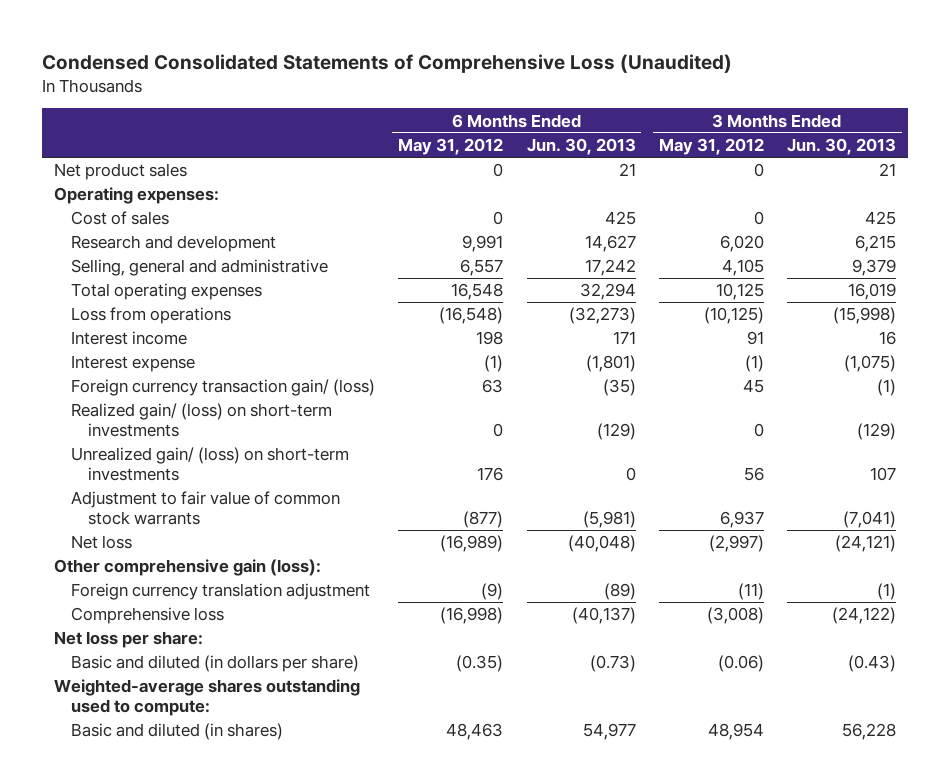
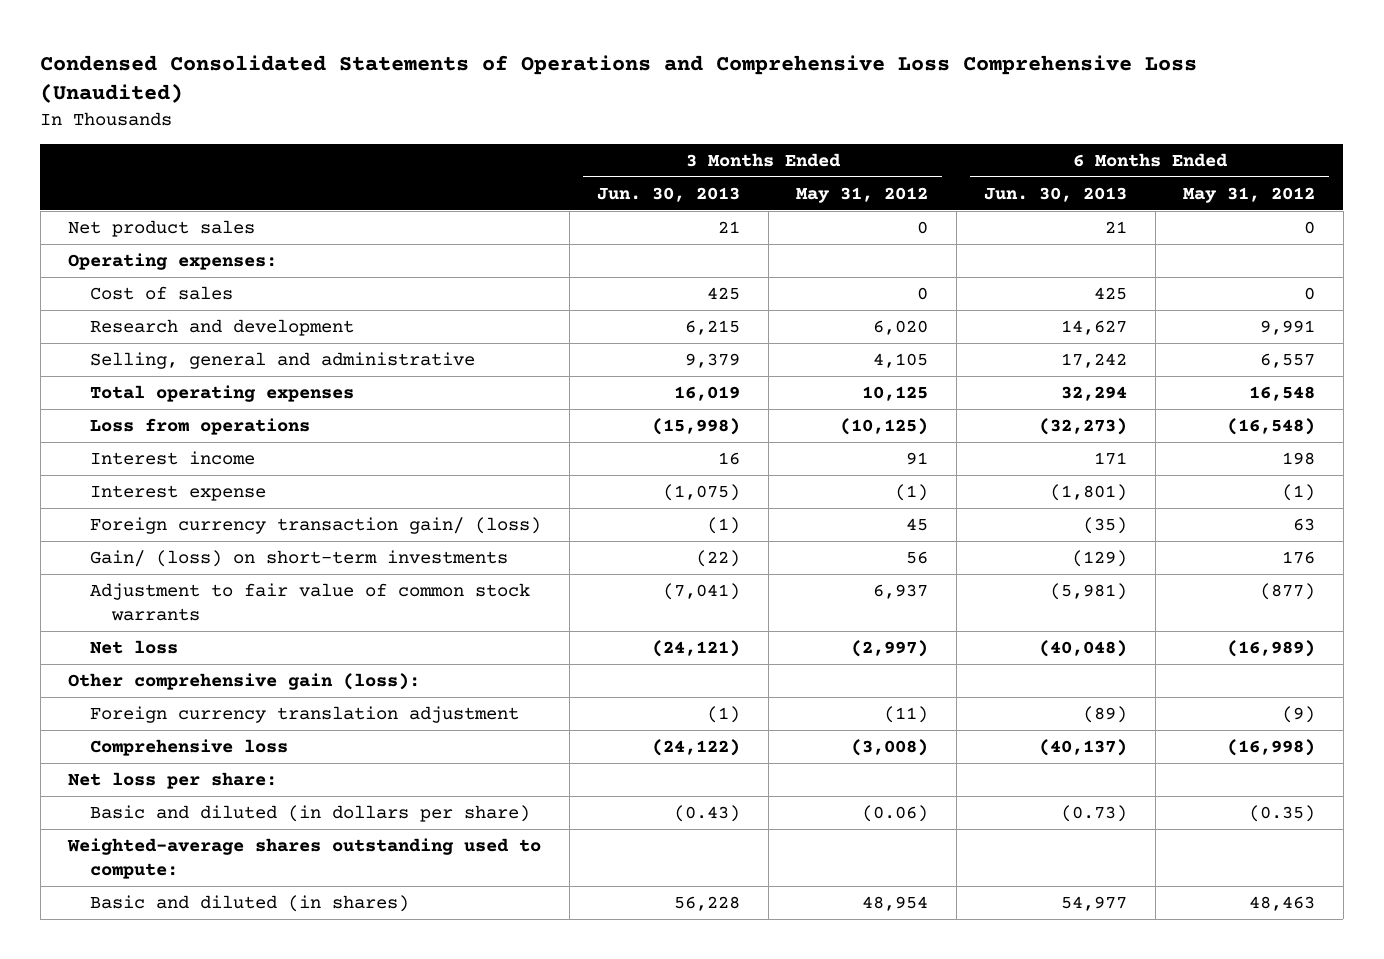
[42,53,733,73] Condensed Consolidated Statements of Comprehensive Loss (Unaudited) -> [40,54,1198,104] Condensed Consolidated Statements of Operations and Comprehensive Loss Comprehensive Loss (Unaudited)
[71,447,350,482] Unrealized gain/ (loss) on short-term investments -> none
[71,403,333,438] Realized gain/ (loss) on short-term investments -> [90,550,509,568] Gain/ (loss) on short-term investments
[493,423,504,438] 0 -> [1282,551,1316,565] 176
[753,423,764,438] 0 -> [906,551,929,565] 56
[857,423,897,441] (129) -> [696,550,741,568] (22)

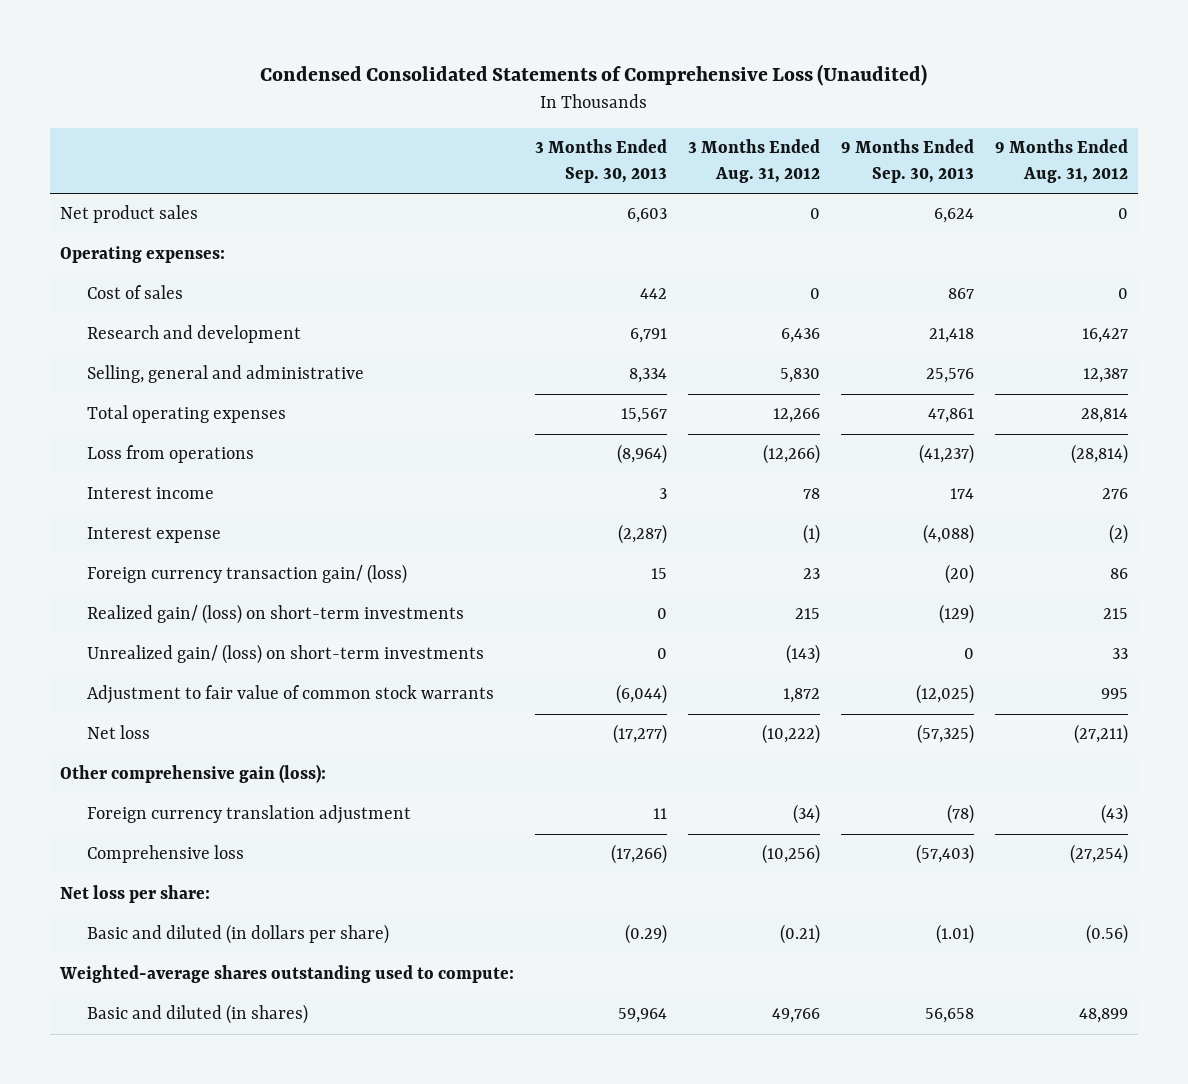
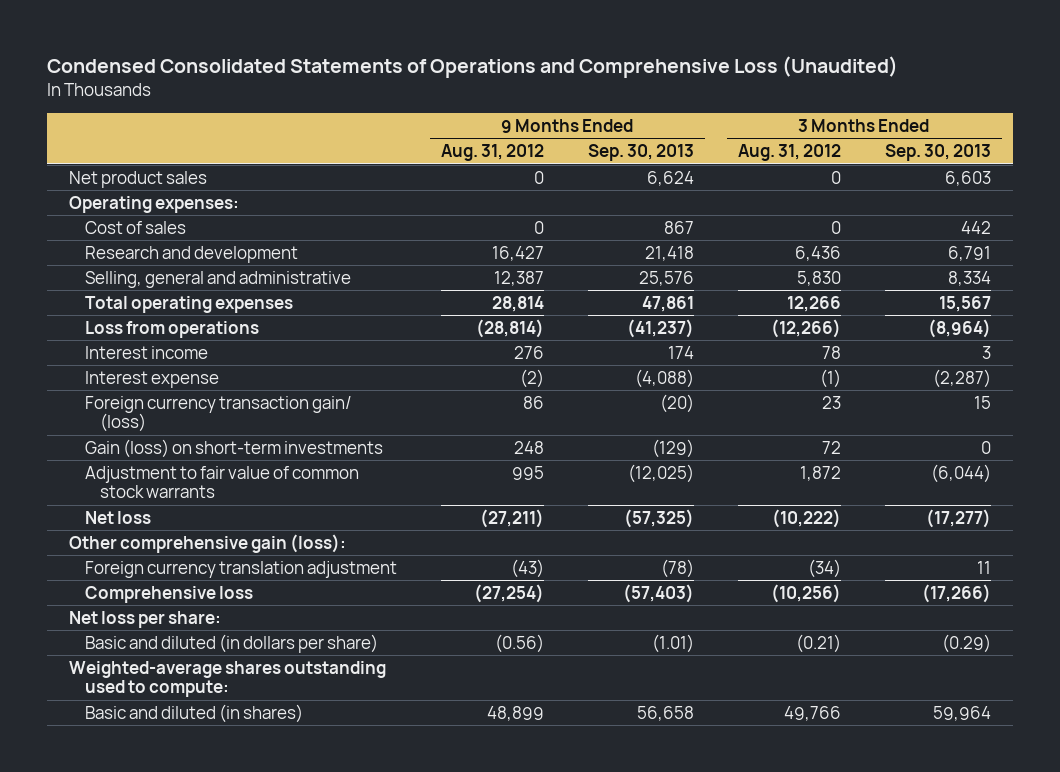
[259,63,927,86] Condensed Consolidated Statements of Comprehensive Loss (Unaudited) -> [47,56,899,79] Condensed Consolidated Statements of Operations and Comprehensive Loss (Unaudited)
[86,644,484,665] Unrealized gain/ (loss) on short-term investments -> none
[86,604,464,625] Realized gain/ (loss) on short-term investments -> [84,438,383,458] Gain (loss) on short-term investments
[794,608,820,620] 215 -> [821,440,841,454] 72
[1102,608,1128,620] 215 -> [513,440,544,454] 248

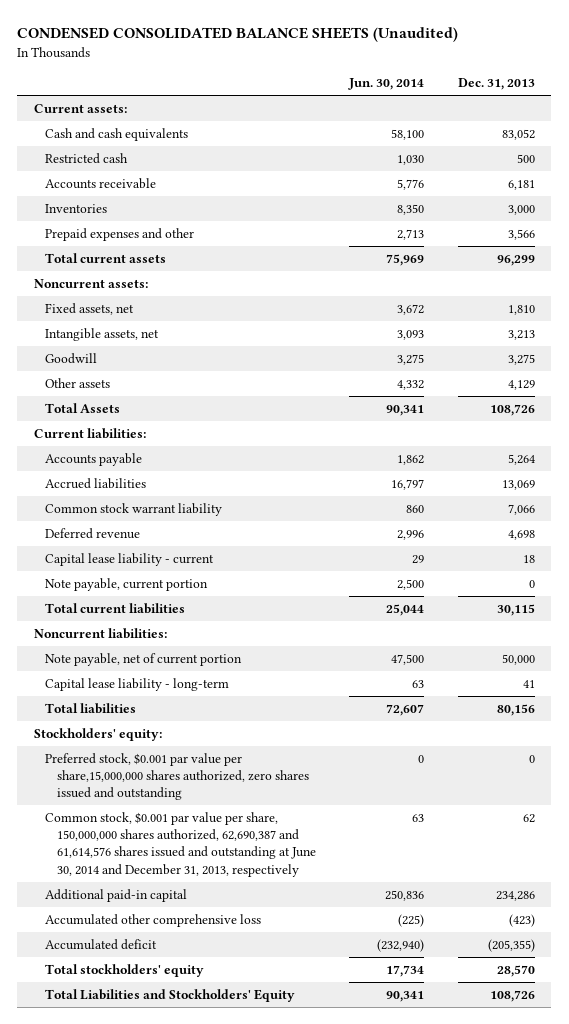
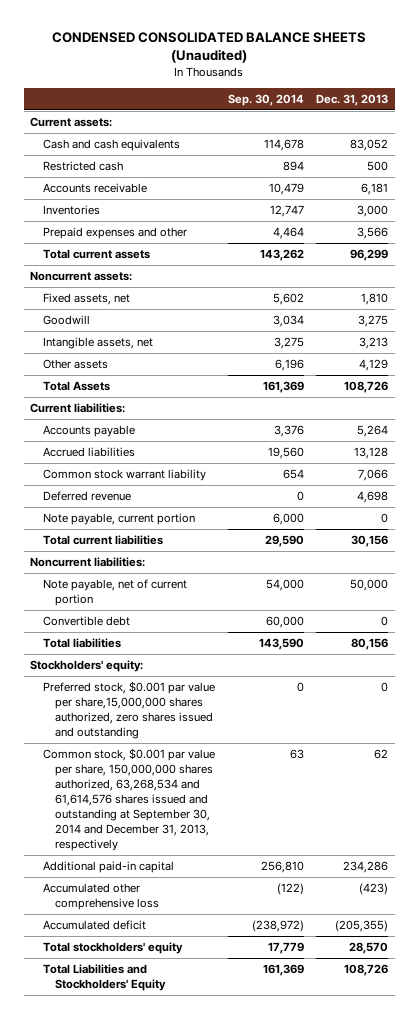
[348,78,425,91] Jun. 30, 2014 -> none
none -> [227,93,304,106] Sep. 30, 2014
[45,327,160,341] Intangible assets, net -> [42,337,153,350] Intangible assets, net
[501,479,535,490] 13,069 -> [354,447,389,460] 13,128
[45,552,215,566] Capital lease liability - current -> none
[496,603,535,616] 30,115 -> [351,535,389,548] 30,156
[45,677,230,691] Capital lease liability - long-term -> none
none -> [42,616,130,627] Convertible debt
[45,811,317,877] Common stock, $0.001 par value per share, 150,000,000 shares authorized, 62,690,387 and 61,614,576 shares issued and outstanding at June 30, 2014 and December 31, 2013, respectively -> [42,748,215,851] Common stock, $0.001 par value per share, 150,000,000 shares authorized, 63,268,534 and 61,614,576 shares issued and outstanding at September 30, 2014 and December 31, 2013, respectively

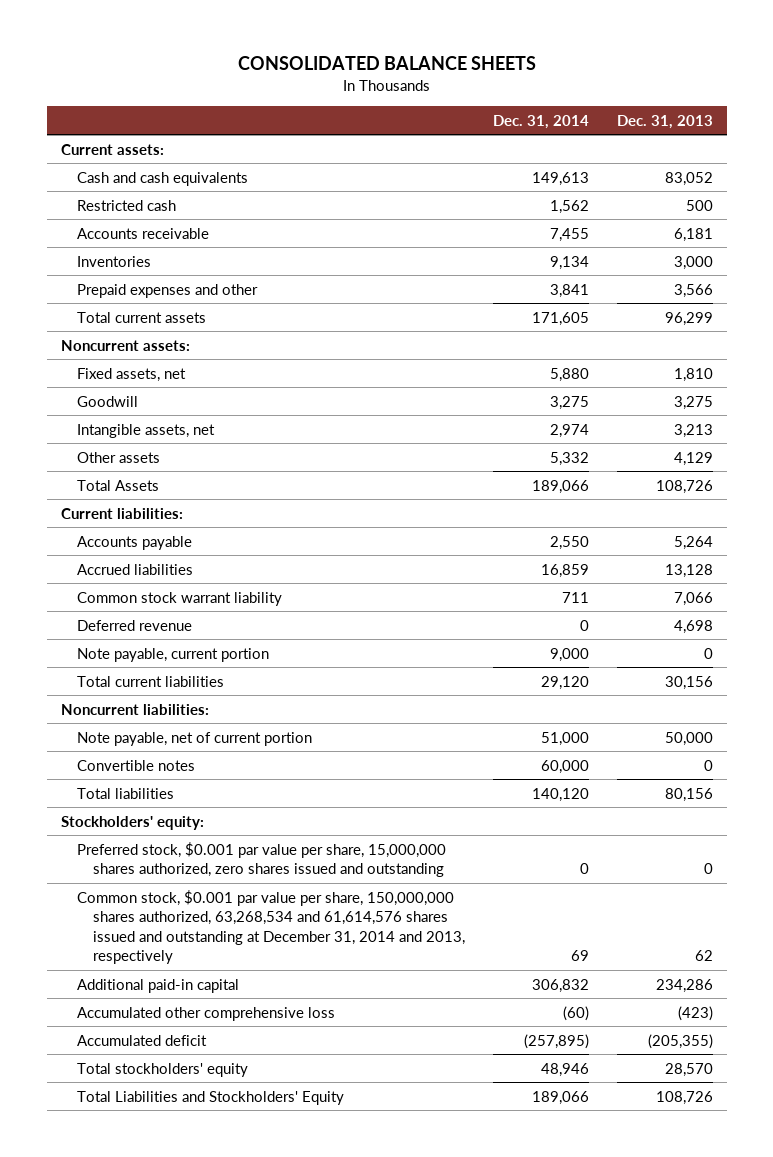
[52,31,367,64] CONDENSED CONSOLIDATED BALANCE SHEETS (Unaudited) -> [237,56,536,71] CONSOLIDATED BALANCE SHEETS
[227,93,304,106] Sep. 30, 2014 -> none
none -> [493,114,590,129] Dec. 31, 2014
[42,616,130,627] Convertible debt -> [77,759,196,771] Convertible notes
[42,681,215,740] Preferred stock, $0.001 par value per share,15,000,000 shares authorized, zero shares issued and outstanding -> [77,841,447,878] Preferred stock, $0.001 par value per share, 15,000,000 shares authorized, zero shares issued and outstanding
[42,748,215,851] Common stock, $0.001 par value per share, 150,000,000 shares authorized, 63,268,534 and 61,614,576 shares issued and outstanding at September 30, 2014 and December 31, 2013, respectively -> [77,889,466,965] Common stock, $0.001 par value per share, 150,000,000 shares authorized, 63,268,534 and 61,614,576 shares issued and outstanding at December 31, 2014 and 2013, respectively

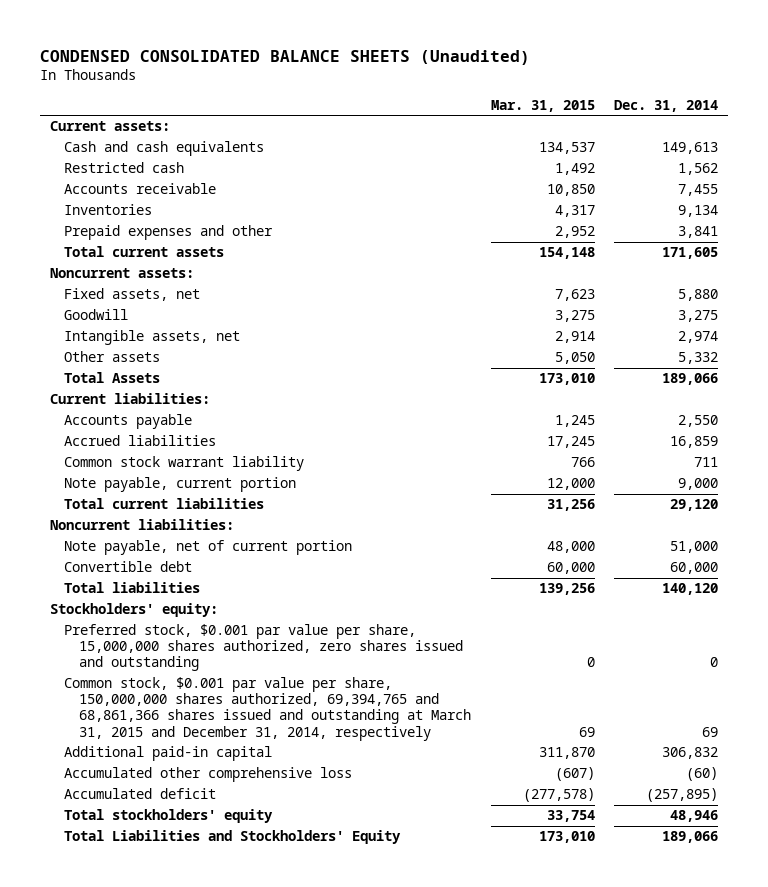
[237,56,536,71] CONSOLIDATED BALANCE SHEETS -> [40,49,531,65] CONDENSED CONSOLIDATED BALANCE SHEETS (Unaudited)
[616,114,713,129] Dec. 31, 2013 -> none
none -> [490,99,595,112] Mar. 31, 2015
[77,619,193,631] Deferred revenue -> none
[77,759,196,771] Convertible notes -> [64,561,193,573] Convertible debt
[77,889,466,965] Common stock, $0.001 par value per share, 150,000,000 shares authorized, 63,268,534 and 61,614,576 shares issued and outstanding at December 31, 2014 and 2013, respectively -> [64,677,472,741] Common stock, $0.001 par value per share, 150,000,000 shares authorized, 69,394,765 and 68,861,366 shares issued and outstanding at March 31, 2015 and December 31, 2014, respectively

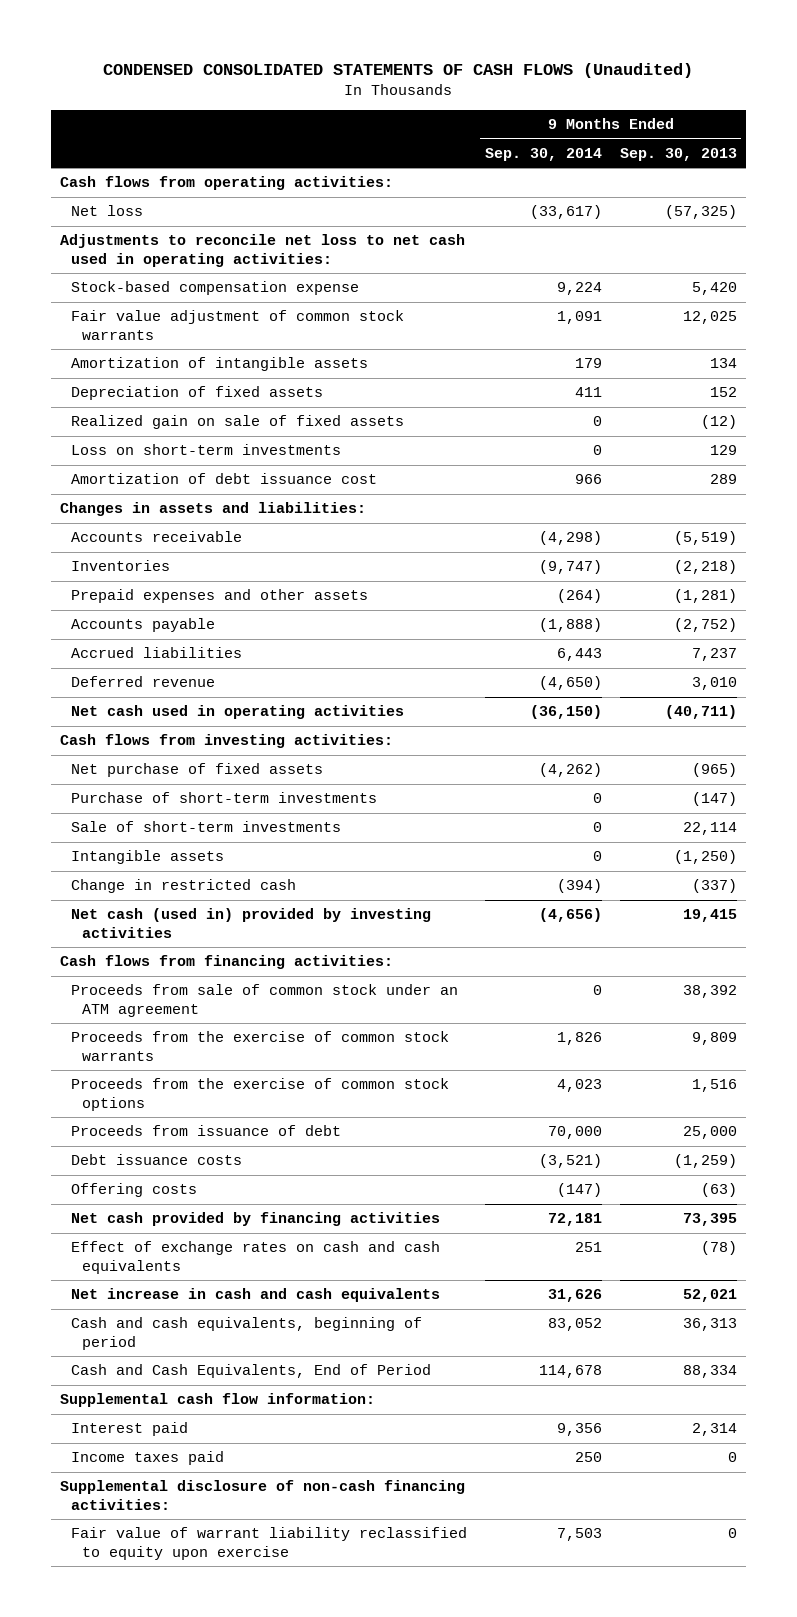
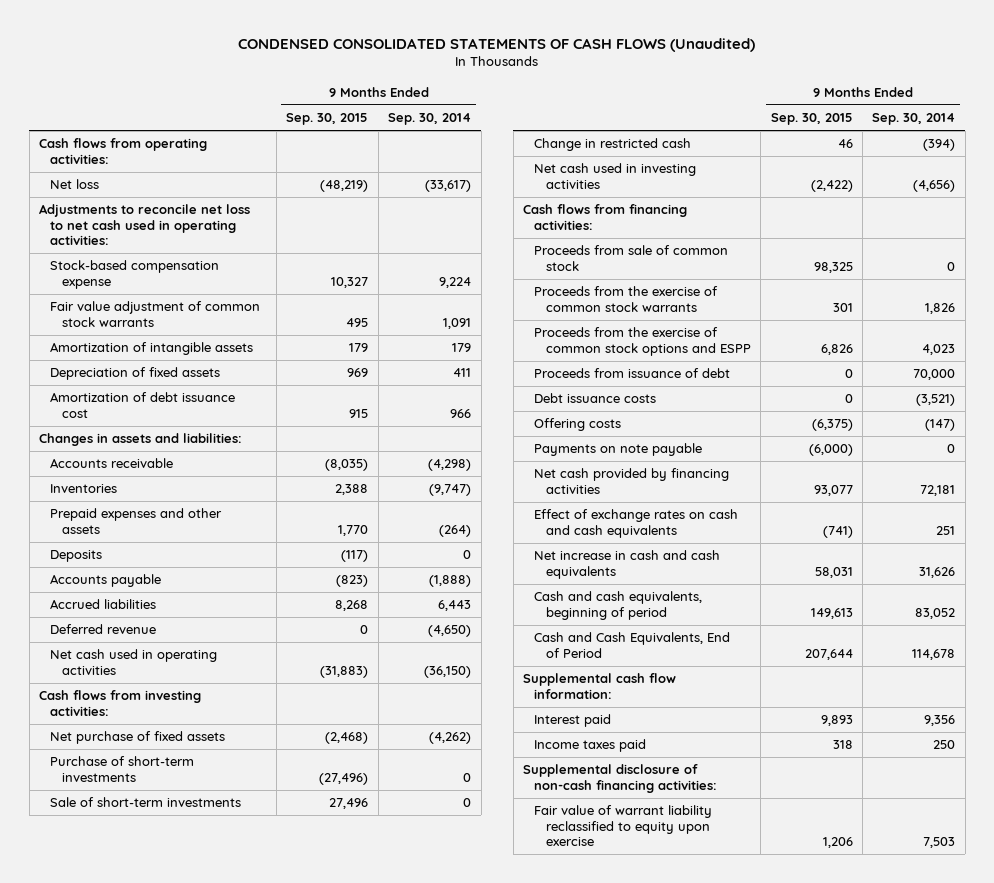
[619,147,737,161] Sep. 30, 2013 -> none
none -> [286,113,369,126] Sep. 30, 2015
[71,415,405,430] Realized gain on sale of fixed assets -> none
[71,444,342,456] Loss on short-term investments -> none
none -> [50,550,103,563] Deposits
[71,850,225,865] Intangible assets -> none
[71,908,432,938] Net cash (used in) provided by investing activities -> [534,163,697,189] Net cash used in investing activities
[71,984,459,1017] Proceeds from sale of common stock under an ATM agreement -> [534,245,729,271] Proceeds from sale of common stock
[71,1078,450,1111] Proceeds from the exercise of common stock options -> [534,327,751,356] Proceeds from the exercise of common stock options and ESPP
none -> [534,443,703,457] Payments on note payable

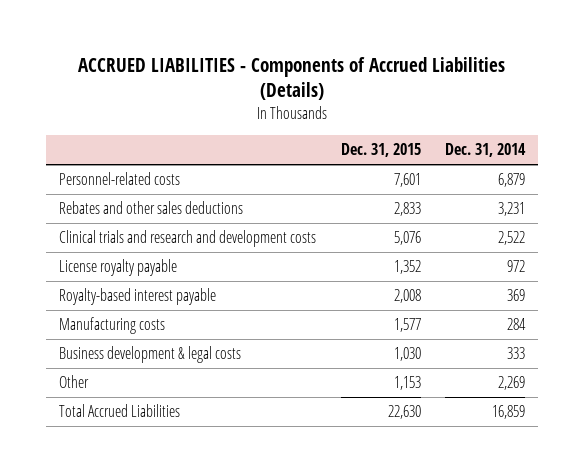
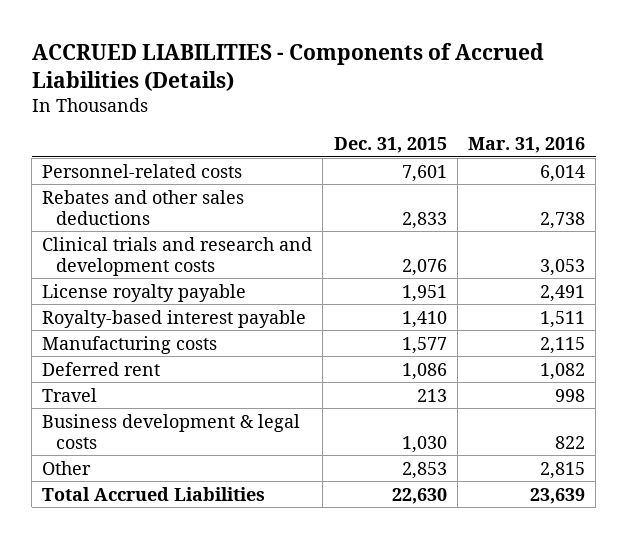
[445,143,527,158] Dec. 31, 2014 -> none
none -> [467,137,585,154] Mar. 31, 2016
[393,231,421,246] 5,076 -> [401,258,447,276] 2,076
[393,260,421,275] 1,352 -> [401,284,447,302] 1,951
[393,289,421,304] 2,008 -> [401,310,447,328] 1,410
none -> [42,361,161,376] Deferred rent
none -> [42,387,98,402] Travel
[393,376,421,391] 1,153 -> [401,461,447,479] 2,853

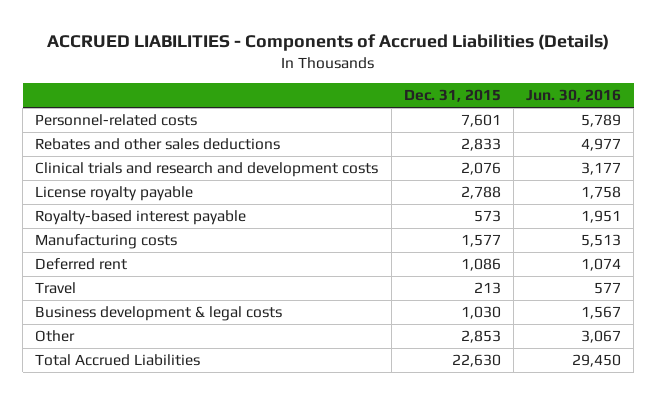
[467,137,585,154] Mar. 31, 2016 -> none
none -> [526,89,622,103] Jun. 30, 2016
[401,284,447,302] 1,951 -> [460,186,501,200] 2,788
[401,310,447,328] 1,410 -> [473,210,501,223] 573

